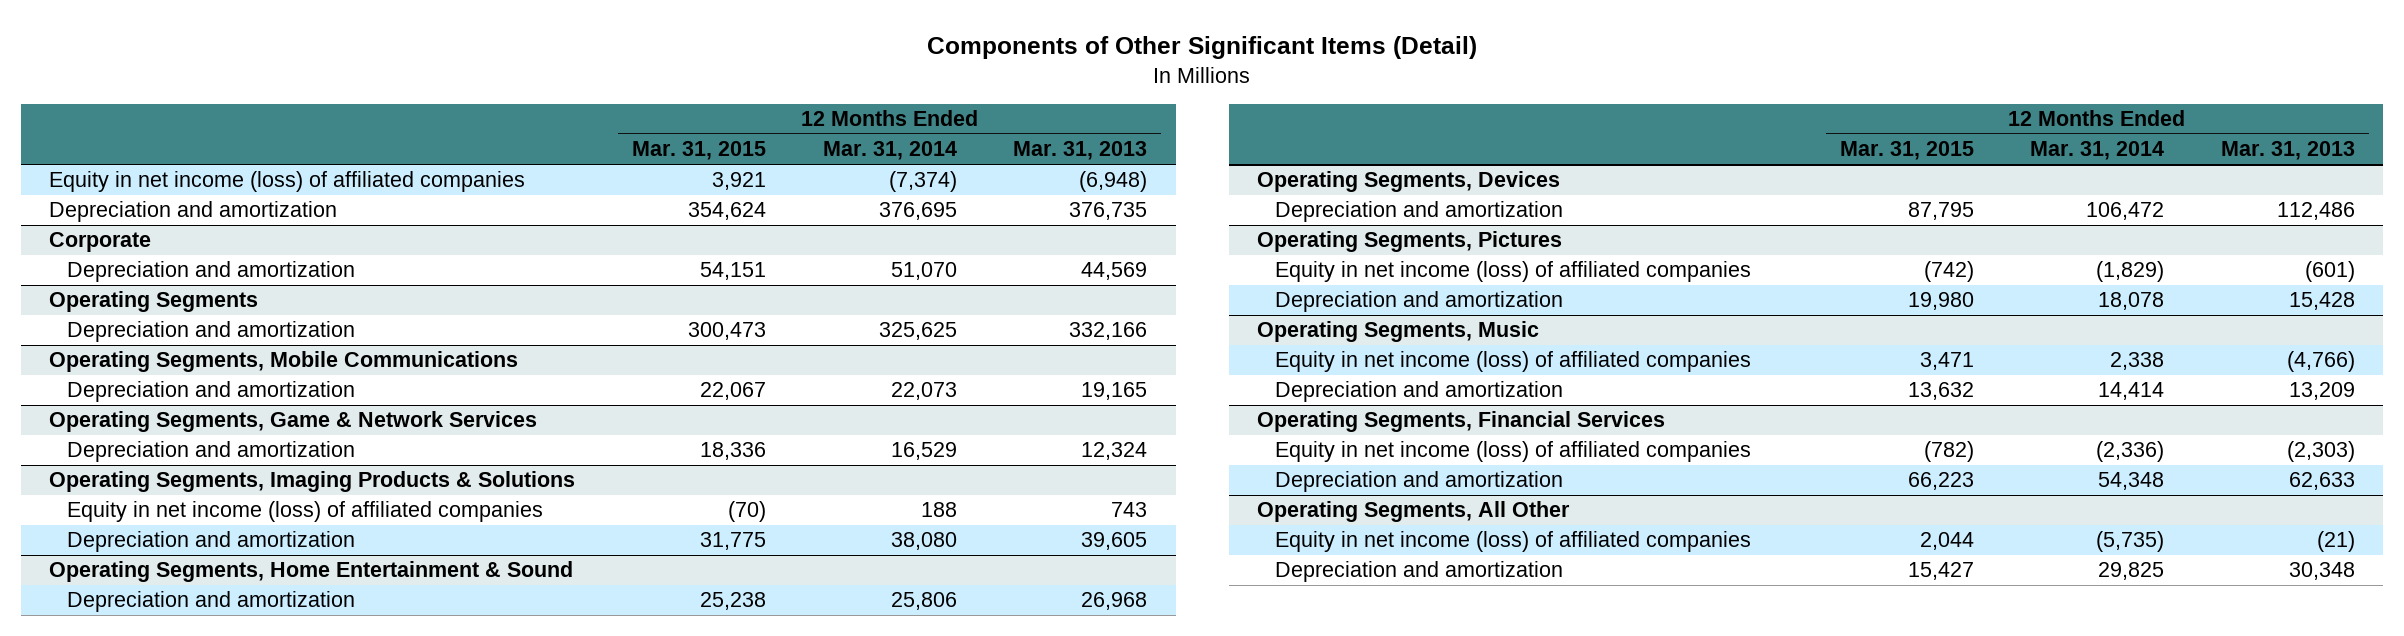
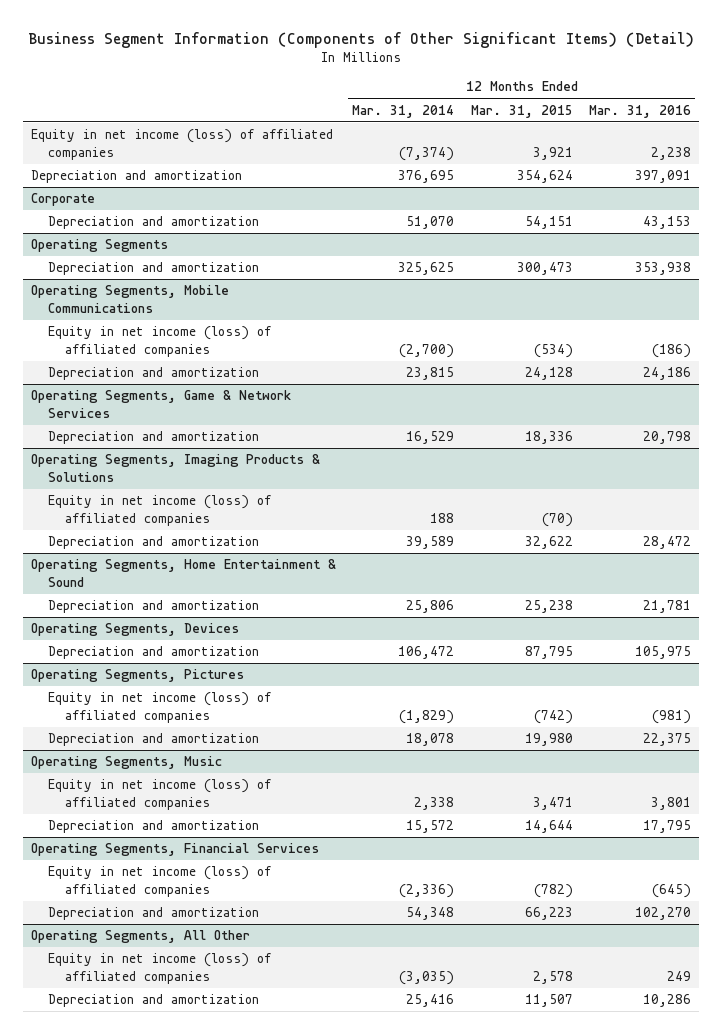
[927,35,1478,59] Components of Other Significant Items (Detail) -> [27,31,694,48] Business Segment Information (Components of Other Significant Items) (Detail)
[1013,141,1148,161] Mar. 31, 2013 -> none
none -> [588,104,691,118] Mar. 31, 2016
none -> [48,326,272,357] Equity in net income (loss) of affiliated companies
[699,382,766,401] 22,067 -> [524,367,573,381] 24,128
[890,382,957,401] 22,073 -> [406,367,455,381] 23,815
[699,532,766,551] 31,775 -> [524,536,573,550] 32,622
[890,532,957,551] 38,080 -> [406,536,455,550] 39,589
[1907,382,1974,401] 13,632 -> [524,820,573,834] 14,644
[2098,382,2165,401] 14,414 -> [406,820,455,834] 15,572
[1919,532,1974,551] 2,044 -> [532,970,573,984] 2,578
[2096,531,2165,553] (5,735) -> [399,970,455,985] (3,035)
[1907,562,1974,581] 15,427 -> [524,994,573,1008] 11,507
[2098,562,2165,581] 29,825 -> [406,994,455,1008] 25,416

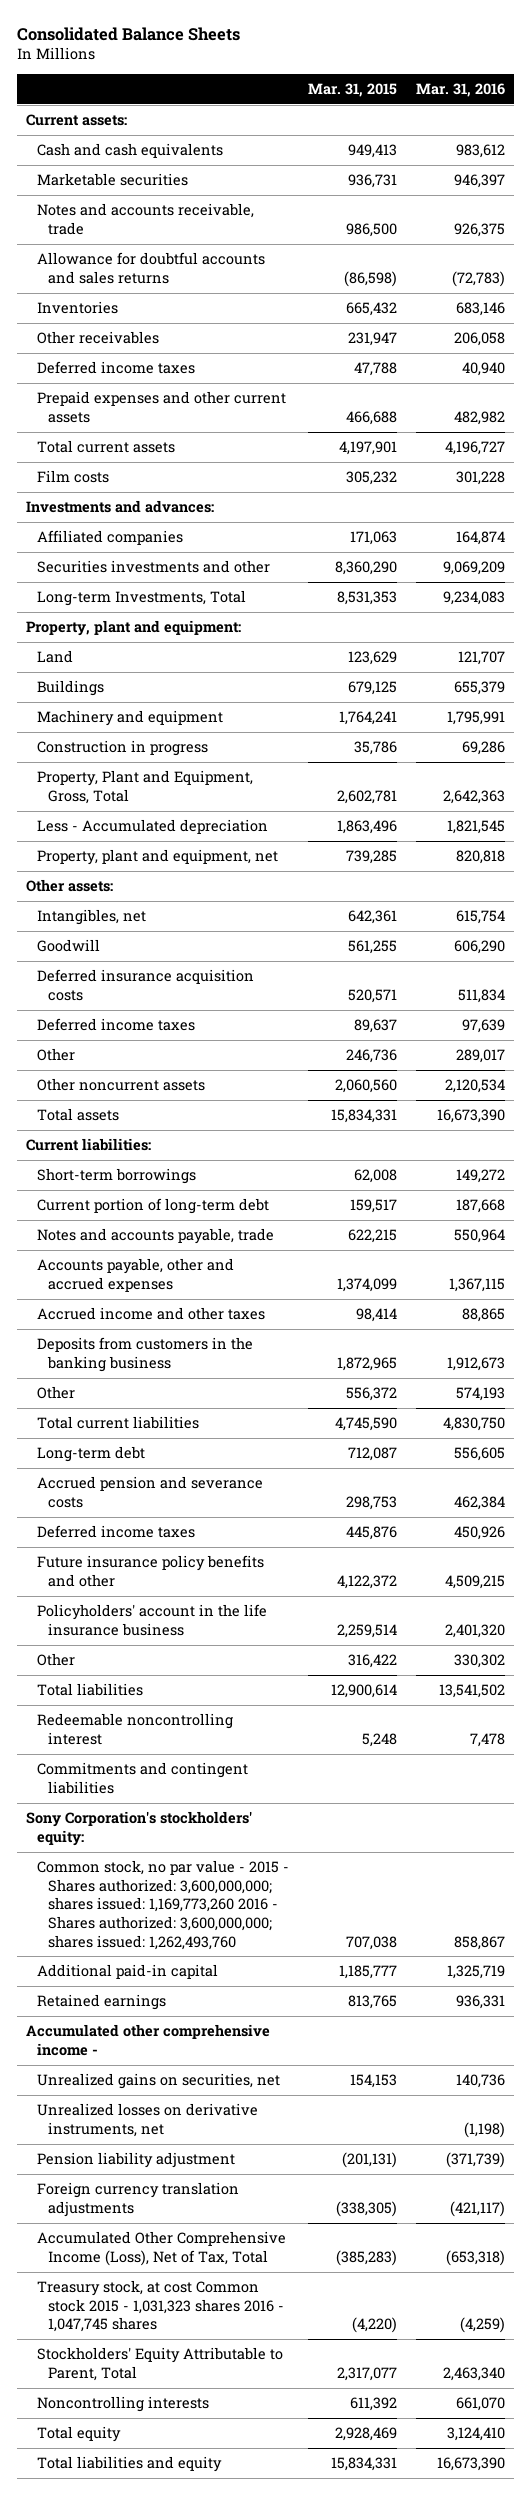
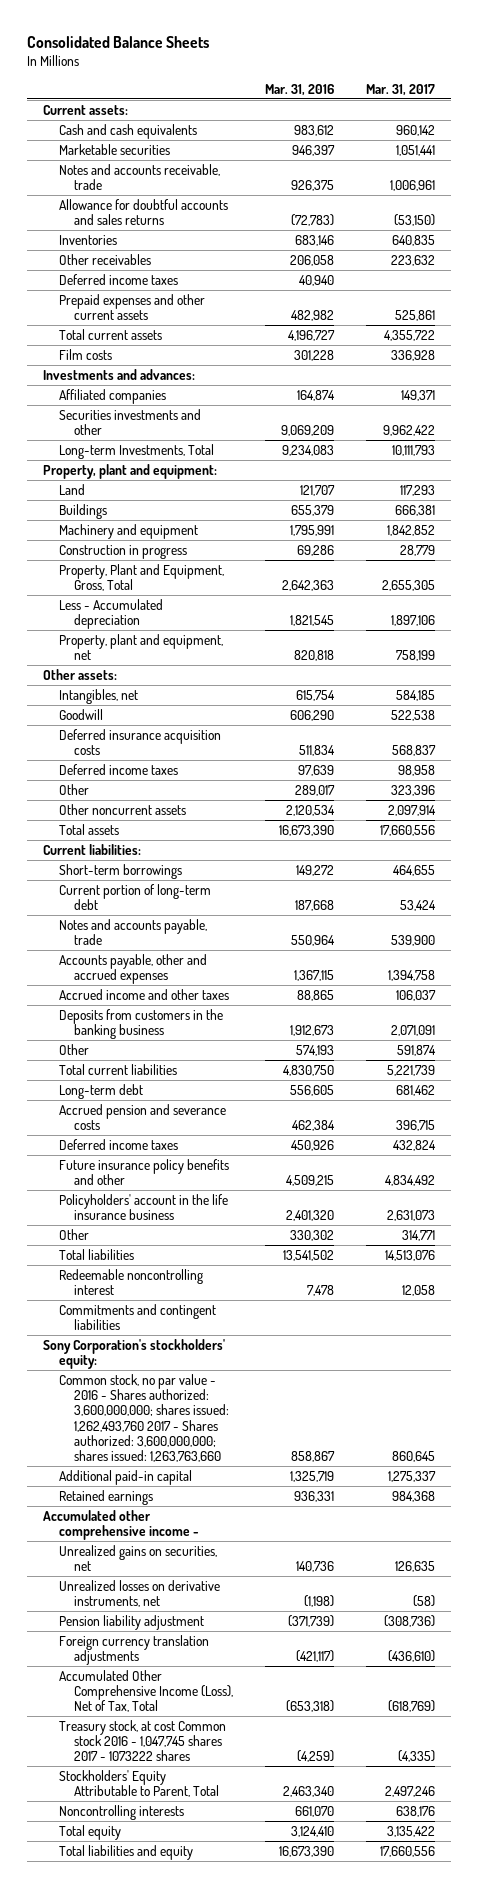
[308,82,398,97] Mar. 31, 2015 -> none
none -> [365,83,435,96] Mar. 31, 2017
[37,1860,290,1950] Common stock, no par value - 2015 - Shares authorized: 3,600,000,000; shares issued: 1,169,773,260 2016 - Shares authorized: 3,600,000,000; shares issued: 1,262,493,760 -> [58,1373,229,1463] Common stock, no par value - 2016 - Shares authorized: 3,600,000,000; shares issued: 1,262,493,760 2017 - Shares authorized: 3,600,000,000; shares issued: 1,263,763,660
[37,2280,285,2333] Treasury stock, at cost Common stock 2015 - 1,031,323 shares 2016 - 1,047,745 shares -> [58,1719,226,1762] Treasury stock, at cost Common stock 2016 - 1,047,745 shares 2017 - 1073222 shares

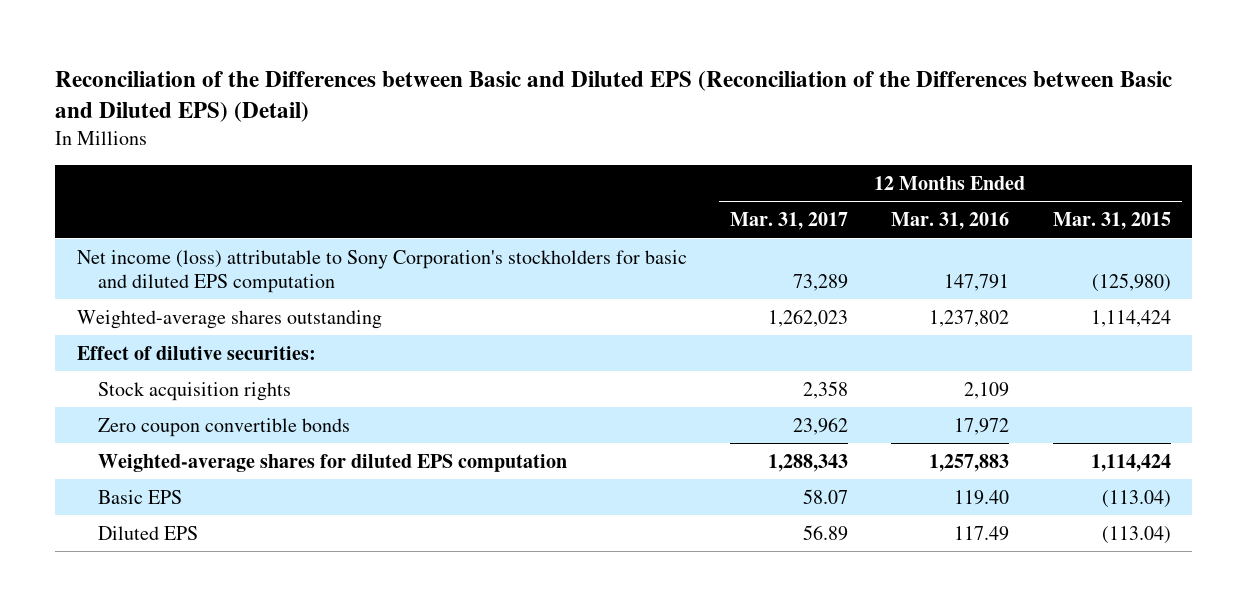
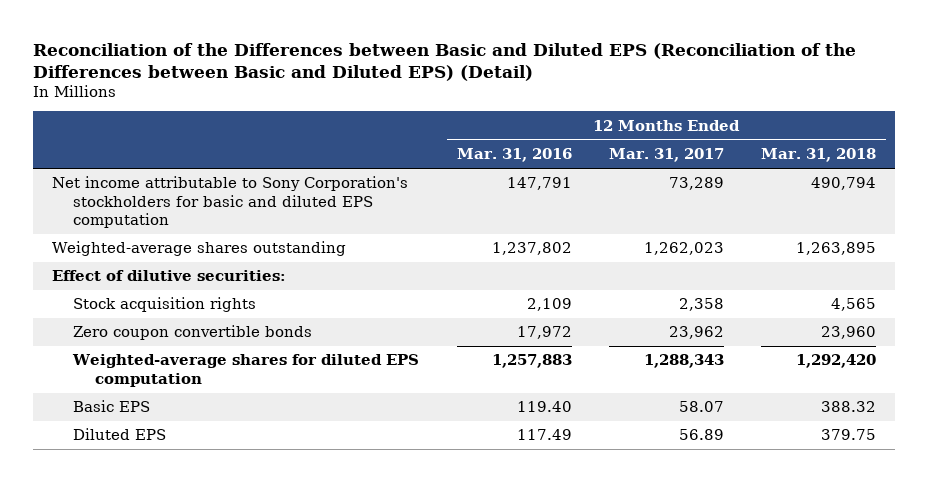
[1052,212,1171,231] Mar. 31, 2015 -> none
none -> [761,148,877,163] Mar. 31, 2018
[76,249,687,293] Net income (loss) attributable to Sony Corporation's stockholders for basic and diluted EPS computation -> [52,176,409,228] Net income attributable to Sony Corporation's stockholders for basic and diluted EPS computation

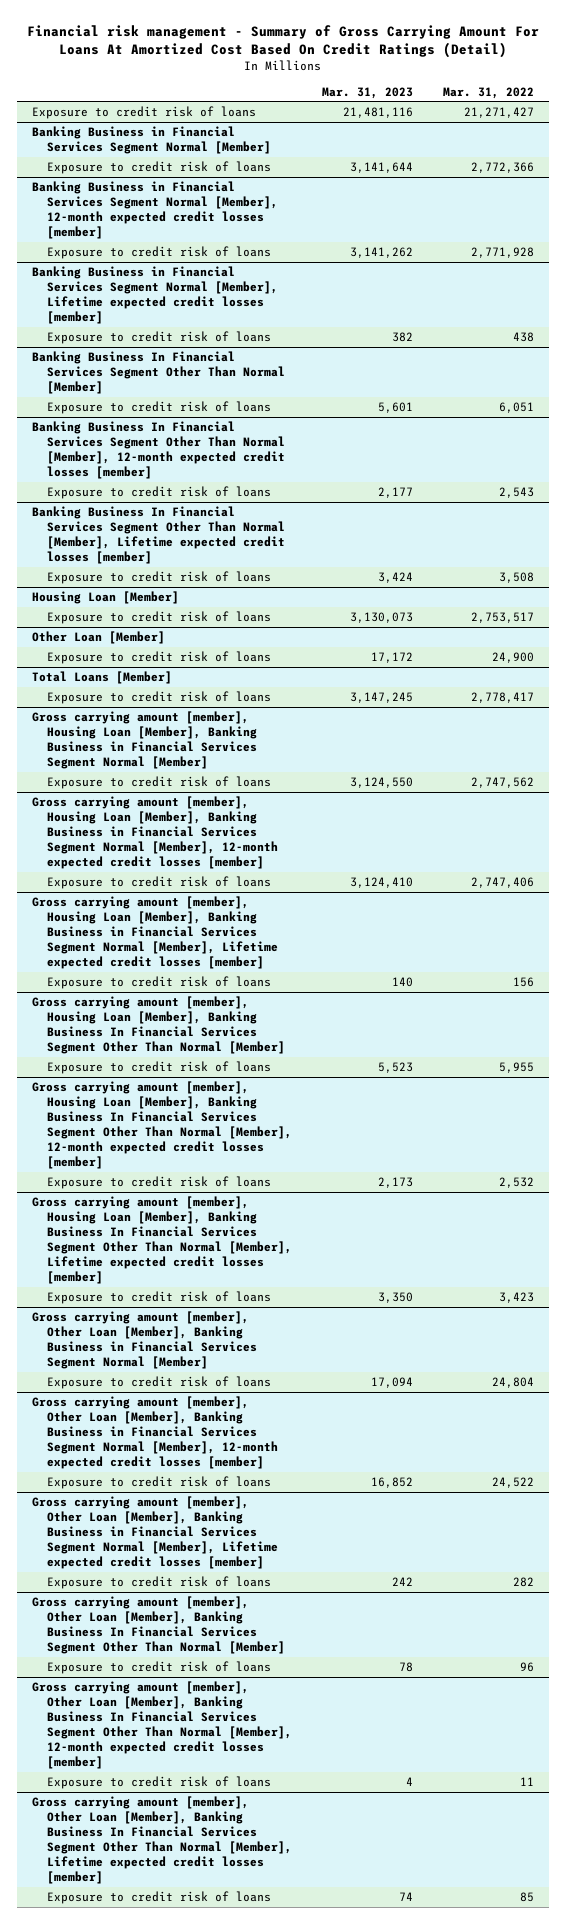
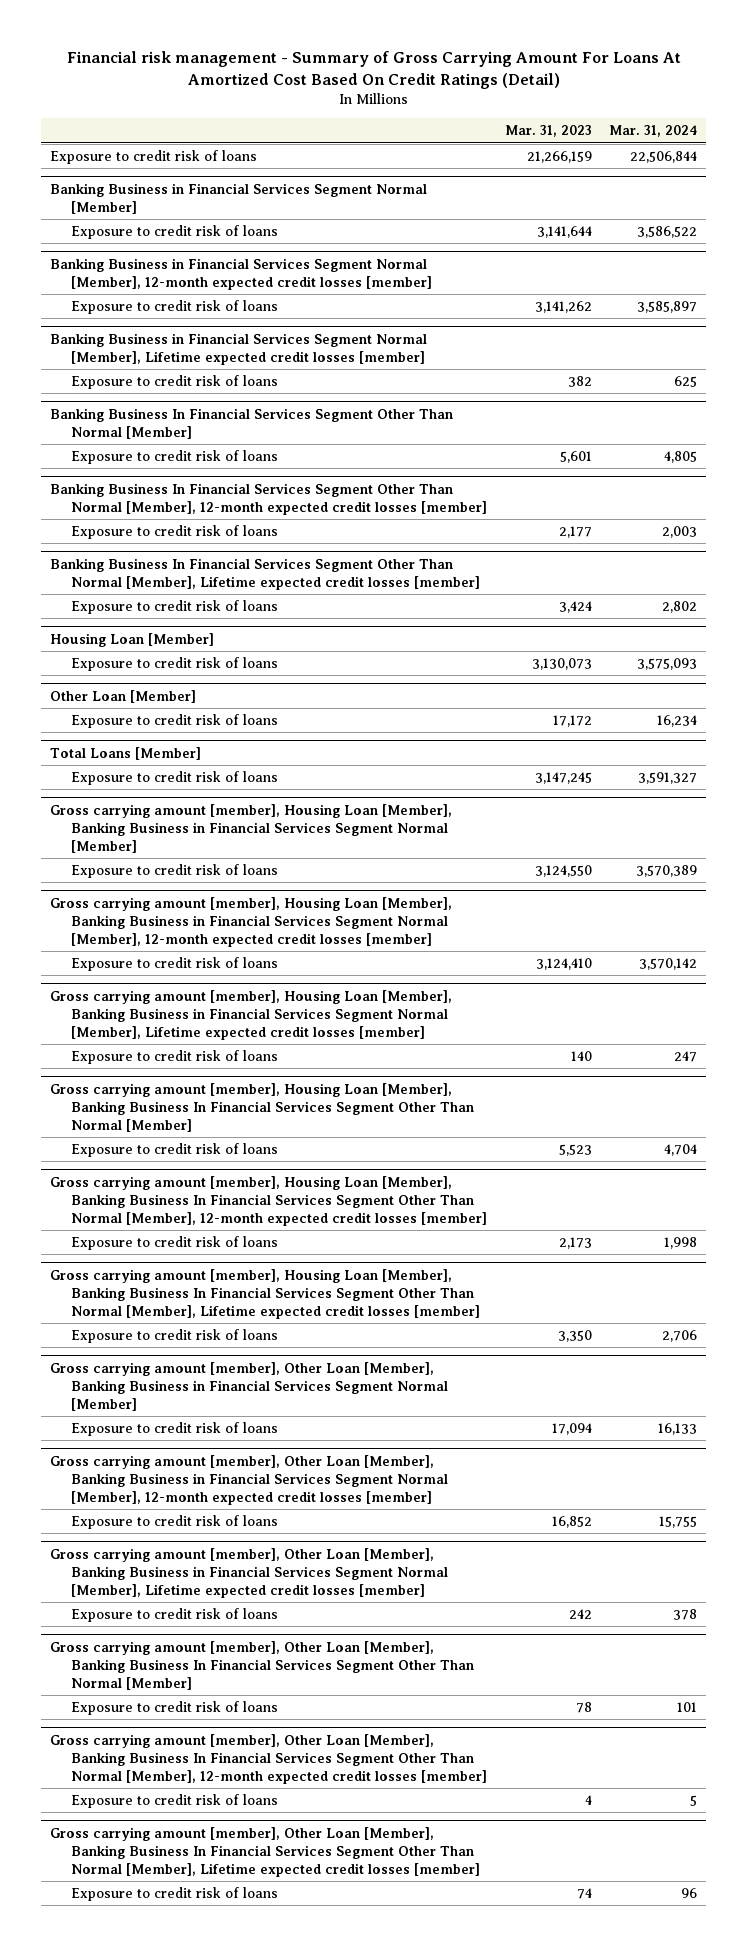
[443,86,535,99] Mar. 31, 2022 -> none
none -> [609,125,698,138] Mar. 31, 2024
[343,107,414,119] 21,481,116 -> [526,151,592,164] 21,266,159

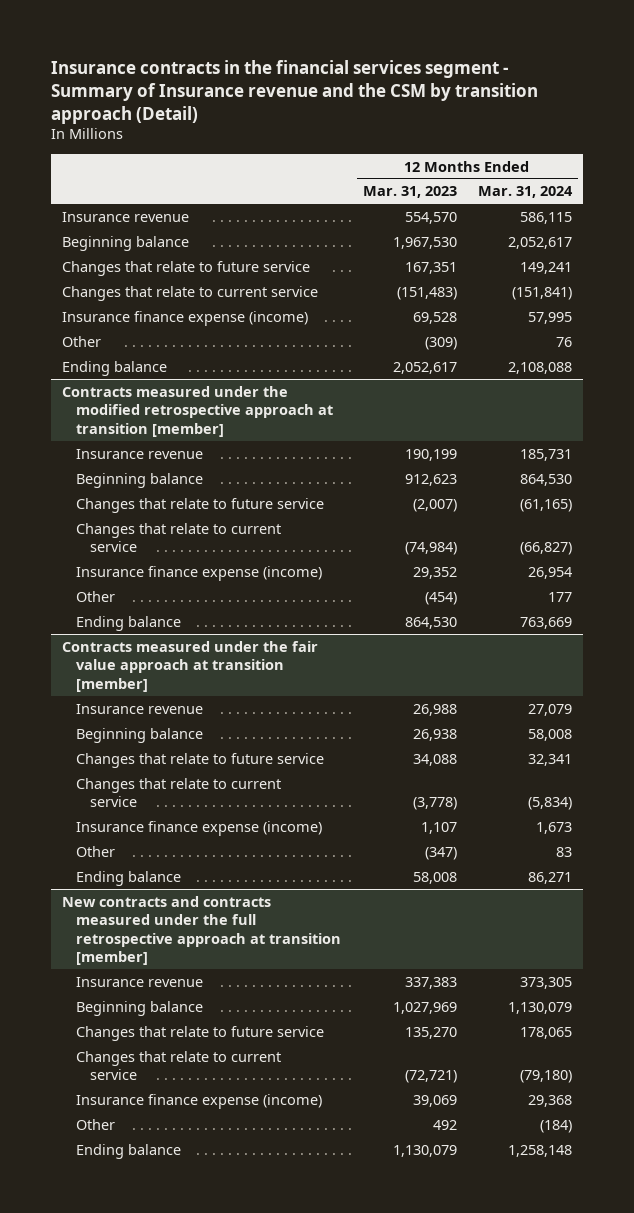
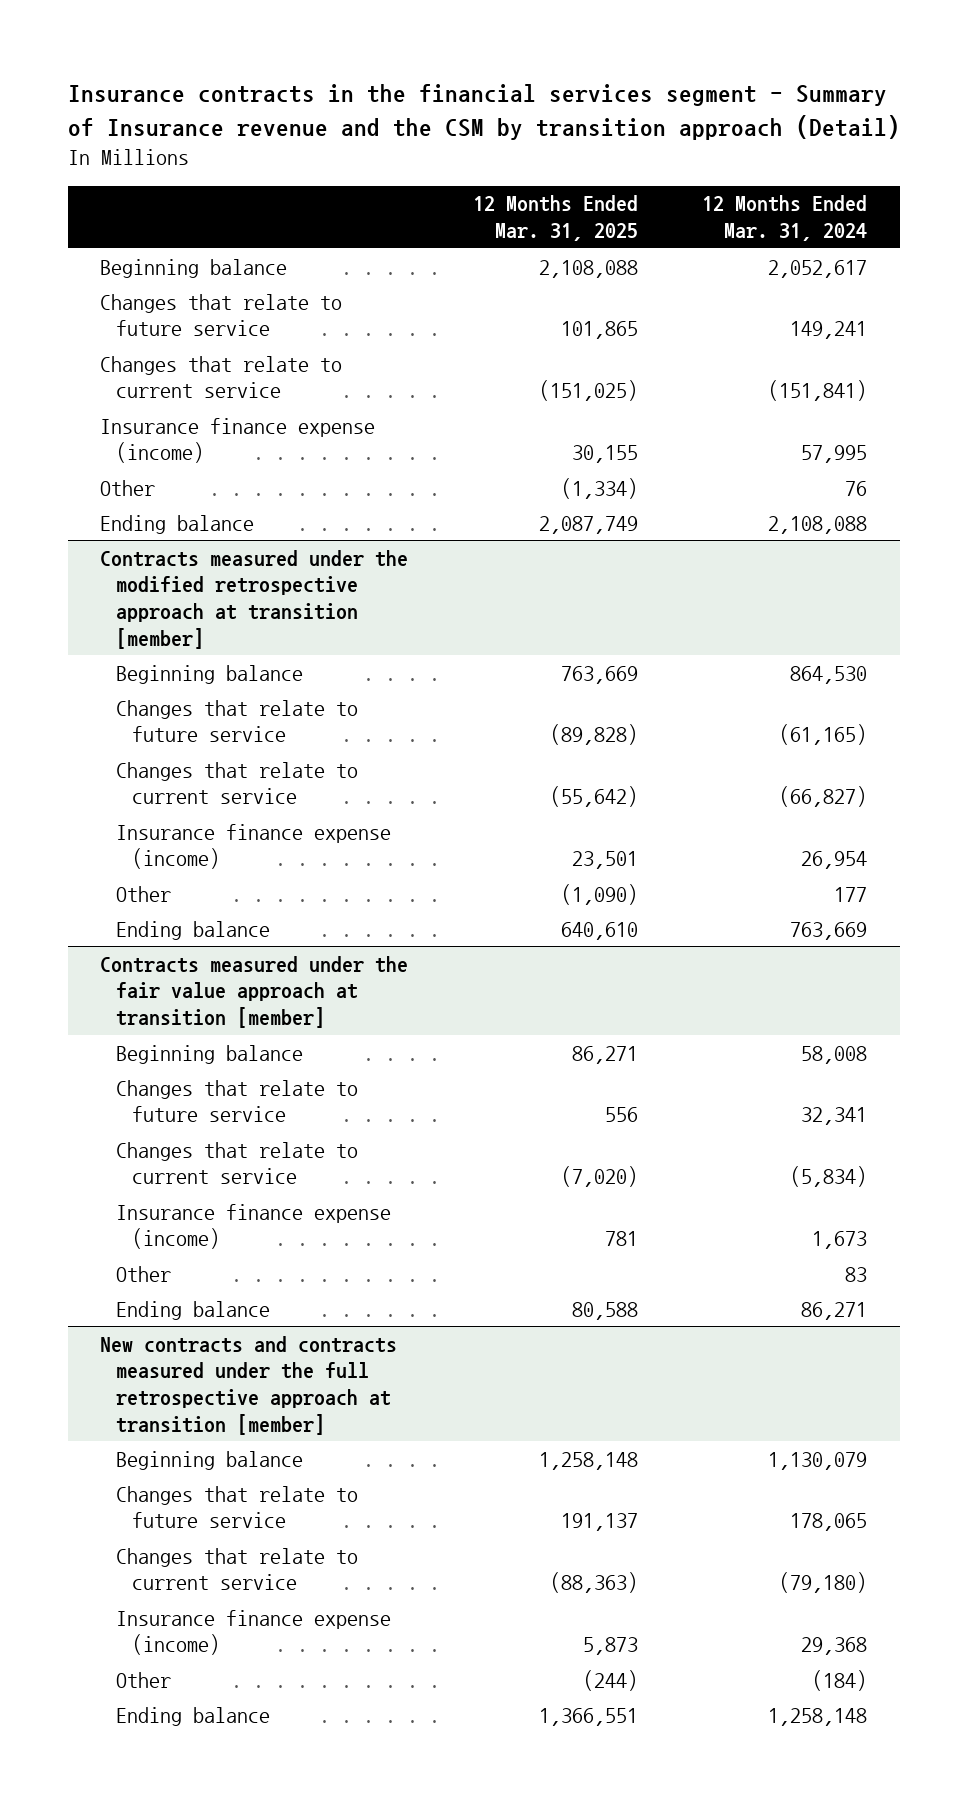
[362,186,457,199] Mar. 31, 2023 -> none
none -> [472,195,638,242] 12 Months Ended Mar. 31, 2025
[61,211,189,222] Insurance revenue -> none
[75,448,203,459] Insurance revenue -> none
[75,703,203,714] Insurance revenue -> none
[75,976,203,987] Insurance revenue -> none

